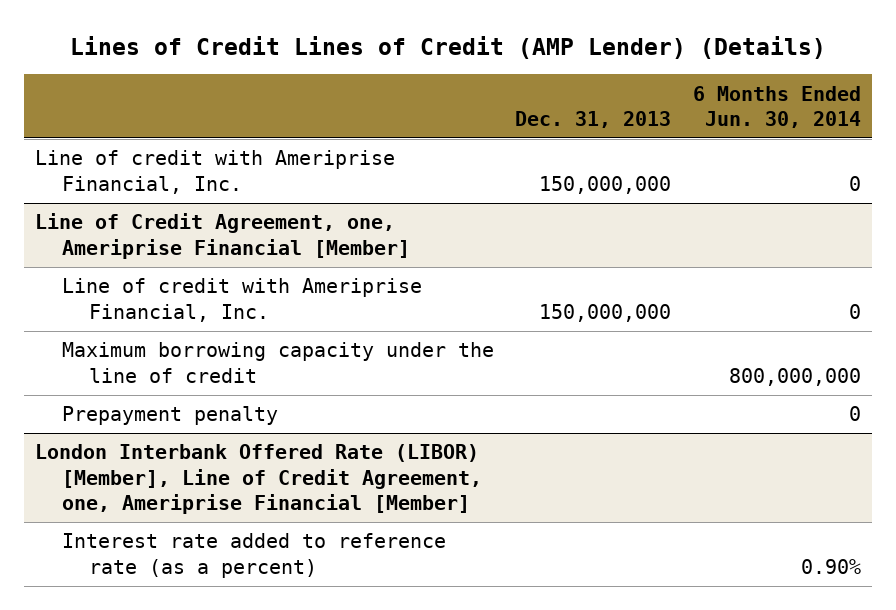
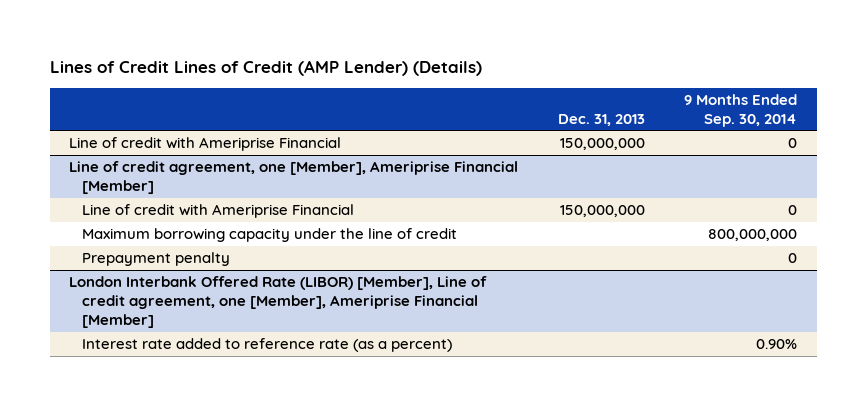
[693,85,862,128] 6 Months Ended Jun. 30, 2014 -> none
none -> [684,94,798,127] 9 Months Ended Sep. 30, 2014
[35,150,396,194] Line of credit with Ameriprise Financial, Inc. -> [69,137,342,152] Line of credit with Ameriprise Financial
[35,213,410,259] Line of Credit Agreement, one, Ameriprise Financial [Member] -> [69,161,519,195] Line of credit agreement, one [Member], Ameriprise Financial [Member]
[61,278,422,322] Line of credit with Ameriprise Financial, Inc. -> [81,204,354,219] Line of credit with Ameriprise Financial
[35,444,482,514] London Interbank Offered Rate (LIBOR) [Member], Line of Credit Agreement, one, Ameriprise Financial [Member] -> [69,276,488,328] London Interbank Offered Rate (LIBOR) [Member], Line of credit agreement, one [Member], Ameriprise Financial [Member]

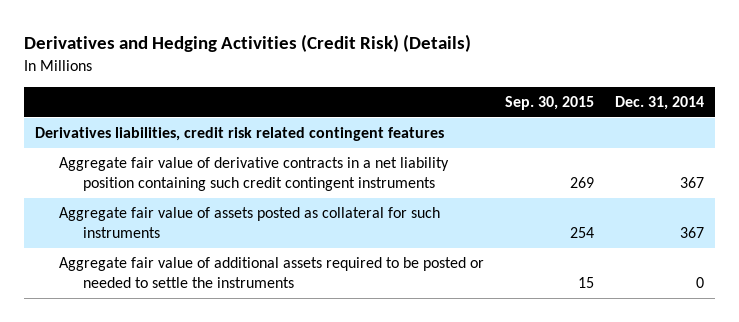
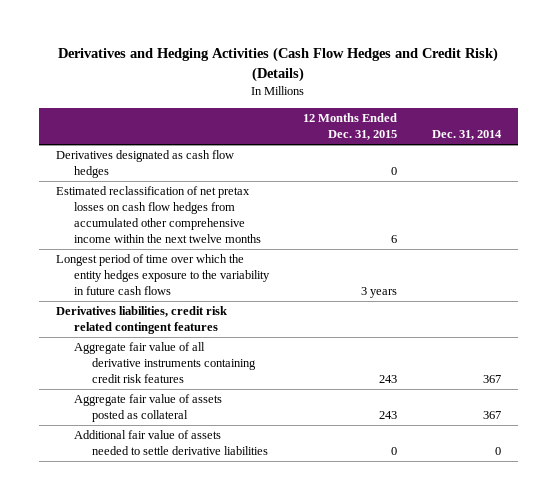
[23,33,471,52] Derivatives and Hedging Activities (Credit Risk) (Details) -> [58,47,499,83] Derivatives and Hedging Activities (Cash Flow Hedges and Credit Risk) (Details)
[504,96,594,111] Sep. 30, 2015 -> none
none -> [303,113,398,141] 12 Months Ended Dec. 31, 2015
none -> [55,150,234,179] Derivatives designated as cash flow hedges
none -> [55,186,262,243] Estimated reclassification of net pretax losses on cash flow hedges from accumulated other comprehensive income within the next twelve months
none -> [55,254,271,295] Longest period of time over which the entity hedges exposure to the variability in future cash flows
[58,157,449,191] Aggregate fair value of derivative contracts in a net liability position containing such credit contingent instruments -> [74,342,257,383] Aggregate fair value of all derivative instruments containing credit risk features
[58,207,440,238] Aggregate fair value of assets posted as collateral for such instruments -> [74,394,223,423] Aggregate fair value of assets posted as collateral
[58,257,484,288] Aggregate fair value of additional assets required to be posted or needed to settle the instruments -> [74,430,269,456] Additional fair value of assets needed to settle derivative liabilities

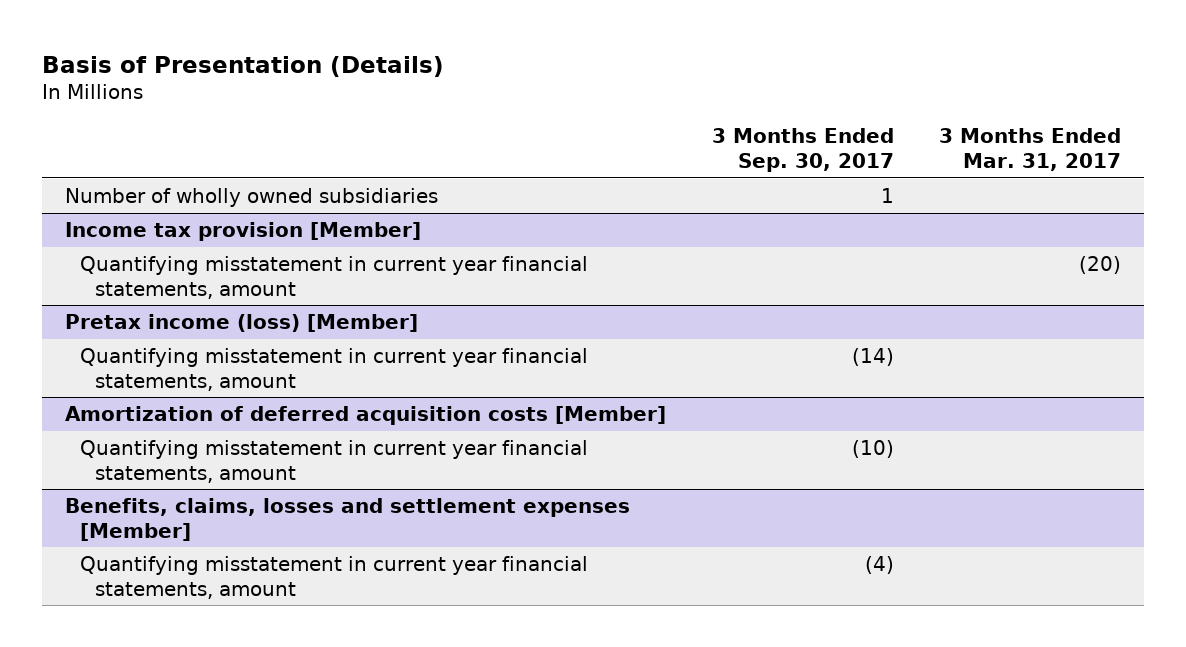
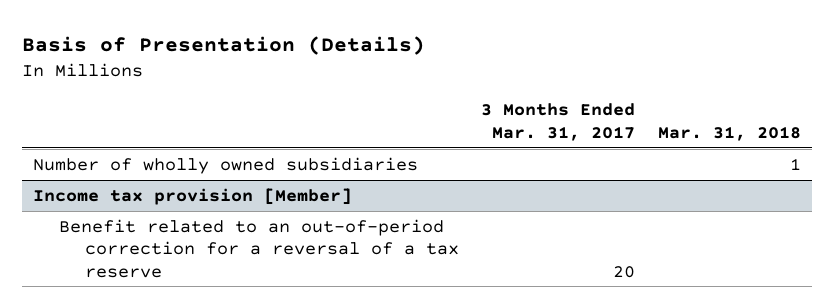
[711,128,894,173] 3 Months Ended Sep. 30, 2017 -> none
none -> [657,125,801,141] Mar. 31, 2018
[80,256,589,299] Quantifying misstatement in current year financial statements, amount -> none
[64,314,418,333] Pretax income (loss) [Member] -> none
[80,348,589,391] Quantifying misstatement in current year financial statements, amount -> none
[64,406,666,426] Amortization of deferred acquisition costs [Member] -> none
[80,440,589,483] Quantifying misstatement in current year financial statements, amount -> none
[64,498,630,541] Benefits, claims, losses and settlement expenses [Member] -> none
[80,556,589,599] Quantifying misstatement in current year financial statements, amount -> none
none -> [59,218,460,278] Benefit related to an out-of-period correction for a reversal of a tax reserve

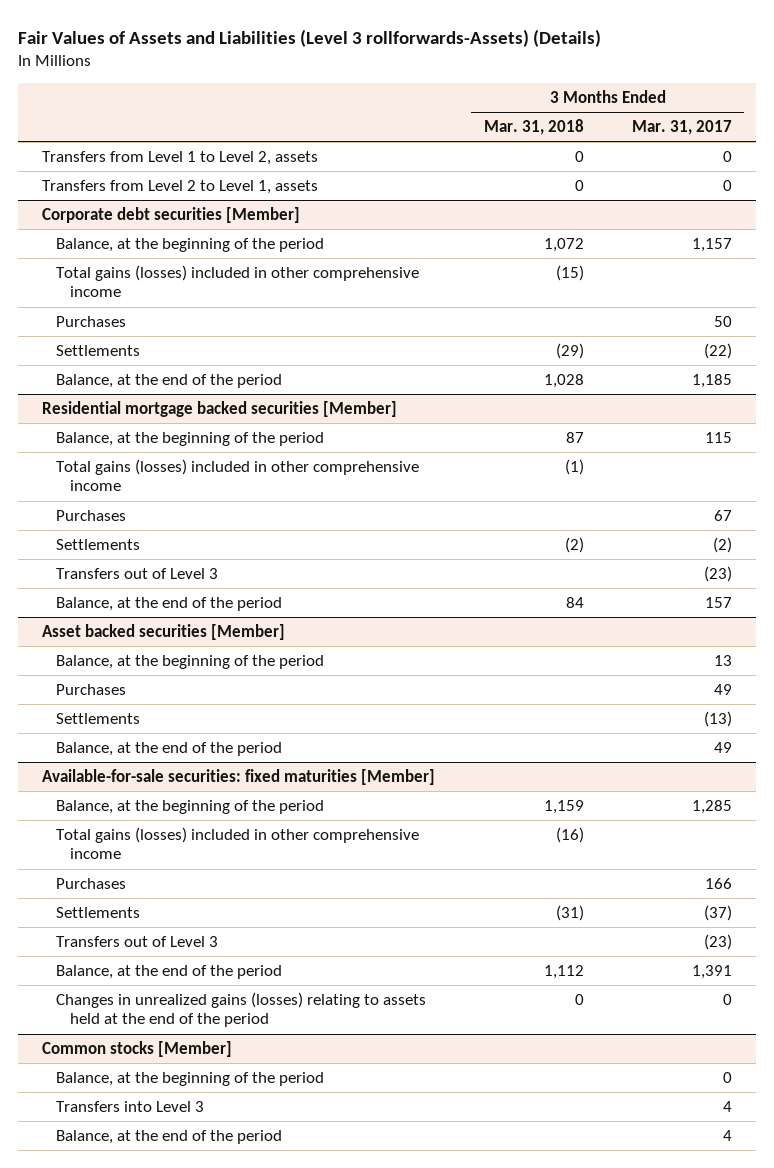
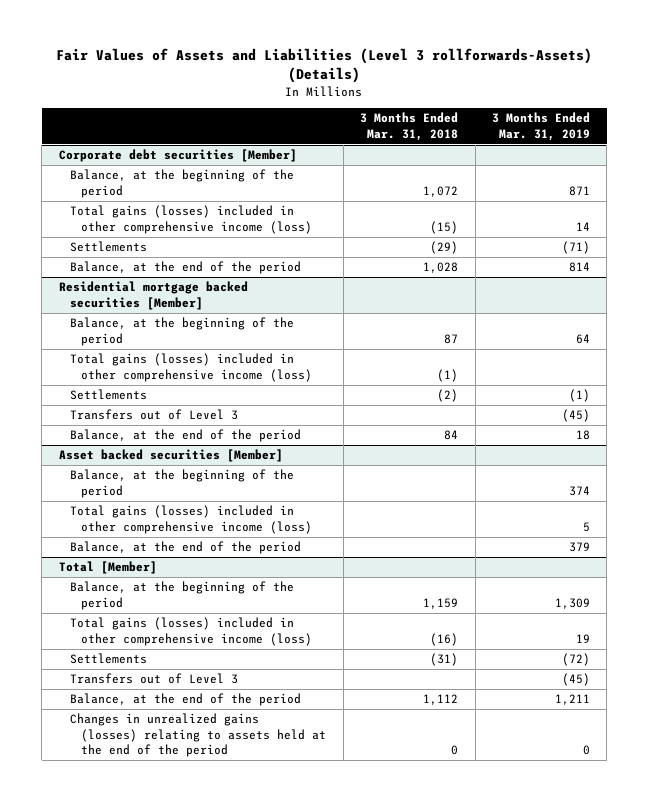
[632,120,733,136] Mar. 31, 2017 -> none
none -> [491,112,590,141] 3 Months Ended Mar. 31, 2019
[42,150,319,165] Transfers from Level 1 to Level 2, assets -> none
[42,179,319,194] Transfers from Level 2 to Level 1, assets -> none
[56,315,127,327] Purchases -> none
[56,264,420,298] Total gains (losses) included in other comprehensive income -> [69,205,313,234] Total gains (losses) included in other comprehensive income (loss)
[56,509,127,521] Purchases -> none
[56,458,420,492] Total gains (losses) included in other comprehensive income -> [69,353,313,382] Total gains (losses) included in other comprehensive income (loss)
[56,683,127,695] Purchases -> none
[56,712,141,724] Settlements -> none
none -> [69,505,313,534] Total gains (losses) included in other comprehensive income (loss)
[42,768,436,785] Available-for-sale securities: fixed maturities [Member] -> [58,561,157,575] Total [Member]
[56,877,127,889] Purchases -> none
[56,826,420,860] Total gains (losses) included in other comprehensive income -> [69,617,313,646] Total gains (losses) included in other comprehensive income (loss)
[42,1040,233,1057] Common stocks [Member] -> none
[56,1071,325,1086] Balance, at the beginning of the period -> none
[56,1100,205,1112] Transfers into Level 3 -> none
[56,1129,283,1144] Balance, at the end of the period -> none

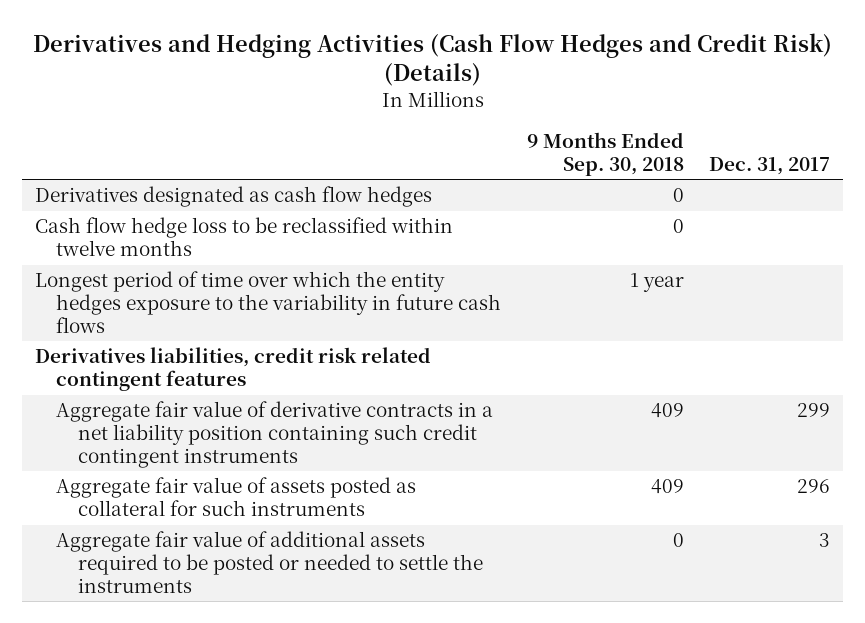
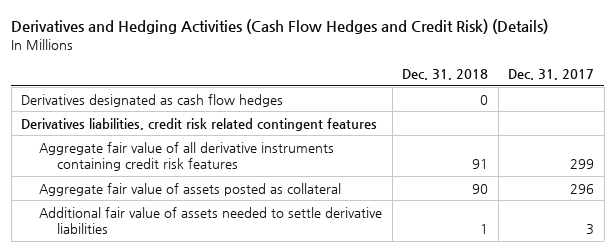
[526,132,684,176] 9 Months Ended Sep. 30, 2018 -> none
none -> [402,69,489,81] Dec. 31, 2018
[35,217,454,257] Cash flow hedge loss to be reclassified within twelve months -> none
[35,271,502,333] Longest period of time over which the entity hedges exposure to the variability in future cash flows -> none
[56,401,494,468] Aggregate fair value of derivative contracts in a net liability position containing such credit contingent instruments -> [39,141,335,171] Aggregate fair value of all derivative instruments containing credit risk features
[56,477,417,517] Aggregate fair value of assets posted as collateral for such instruments -> [39,182,342,196] Aggregate fair value of assets posted as collateral
[56,531,483,593] Aggregate fair value of additional assets required to be posted or needed to settle the instruments -> [39,206,383,234] Additional fair value of assets needed to settle derivative liabilities

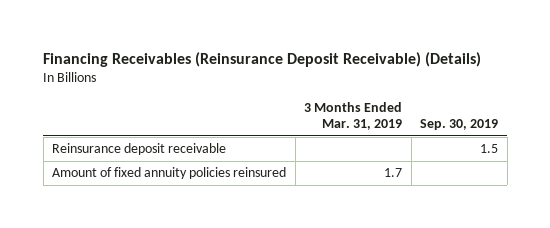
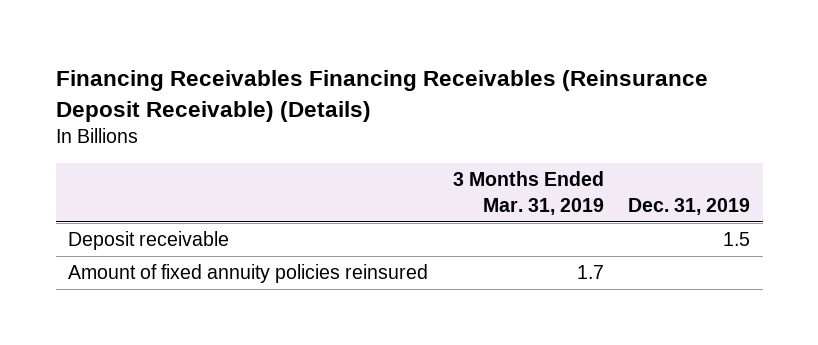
[43,52,482,68] Financing Receivables (Reinsurance Deposit Receivable) (Details) -> [55,70,708,122] Financing Receivables Financing Receivables (Reinsurance Deposit Receivable) (Details)
[420,119,499,131] Sep. 30, 2019 -> none
none -> [628,197,751,215] Dec. 31, 2019
[52,143,227,156] Reinsurance deposit receivable -> [67,231,229,251] Deposit receivable

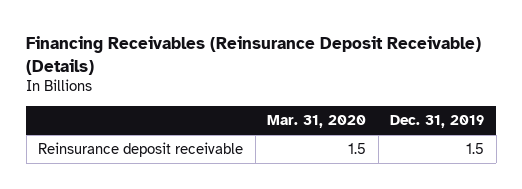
[55,70,708,122] Financing Receivables Financing Receivables (Reinsurance Deposit Receivable) (Details) -> [26,35,482,75] Financing Receivables (Reinsurance Deposit Receivable) (Details)
[452,171,604,215] 3 Months Ended Mar. 31, 2019 -> none
none -> [267,115,367,129] Mar. 31, 2020
[67,264,428,284] Amount of fixed annuity policies reinsured -> none
[67,231,229,251] Deposit receivable -> [38,142,244,158] Reinsurance deposit receivable

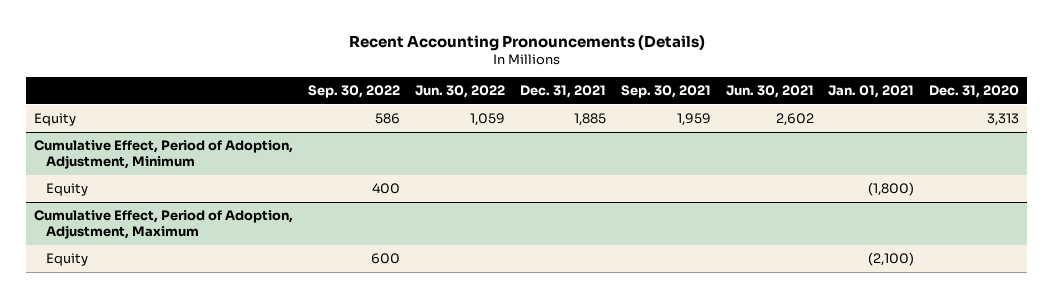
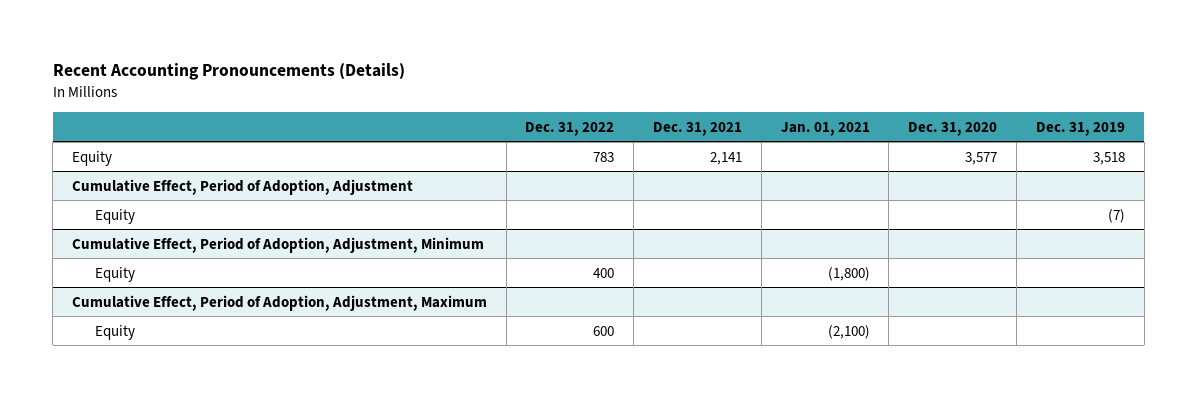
[307,85,400,99] Sep. 30, 2022 -> none
[414,85,505,99] Jun. 30, 2022 -> none
[620,85,711,99] Sep. 30, 2021 -> none
[725,85,814,99] Jun. 30, 2021 -> none
none -> [525,121,615,136] Dec. 31, 2022
none -> [1035,121,1125,136] Dec. 31, 2019
[573,113,606,127] 1,885 -> [710,151,743,165] 2,141
[987,113,1020,127] 3,313 -> [965,151,998,165] 3,577
none -> [71,178,413,195] Cumulative Effect, Period of Adoption, Adjustment
none -> [94,208,135,224] Equity

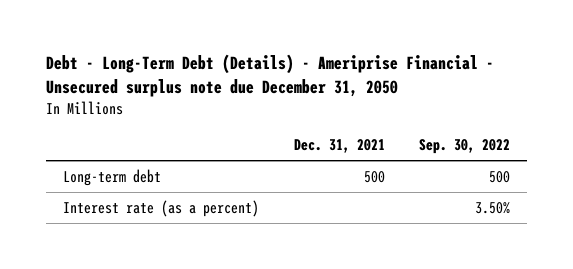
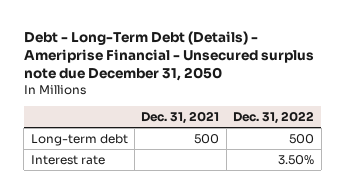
[419,139,511,155] Sep. 30, 2022 -> none
none -> [233,111,315,125] Dec. 31, 2022
[62,199,259,217] Interest rate (as a percent) -> [30,154,105,165] Interest rate

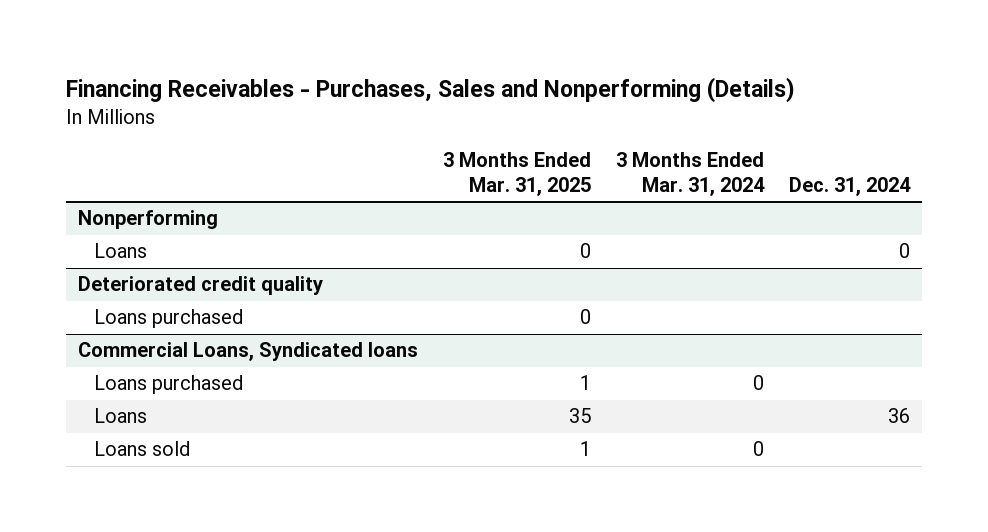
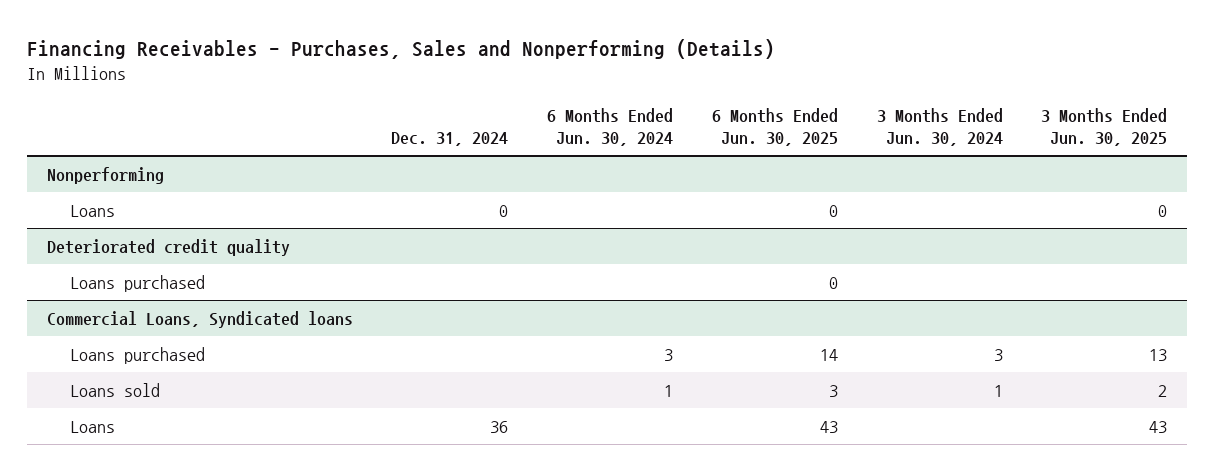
[443,152,592,196] 3 Months Ended Mar. 31, 2025 -> none
[615,152,765,196] 3 Months Ended Mar. 31, 2024 -> none
none -> [547,108,674,147] 6 Months Ended Jun. 30, 2024
none -> [711,108,838,147] 6 Months Ended Jun. 30, 2025
none -> [876,108,1003,147] 3 Months Ended Jun. 30, 2024
none -> [1041,108,1168,147] 3 Months Ended Jun. 30, 2025
[93,408,147,424] Loans -> [69,420,115,433] Loans

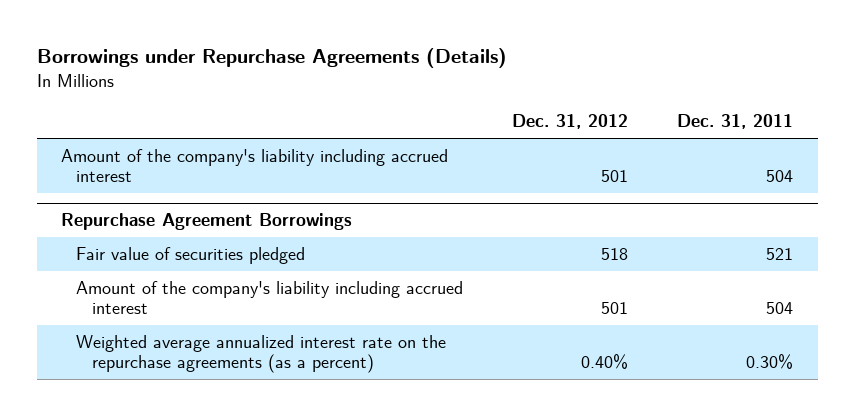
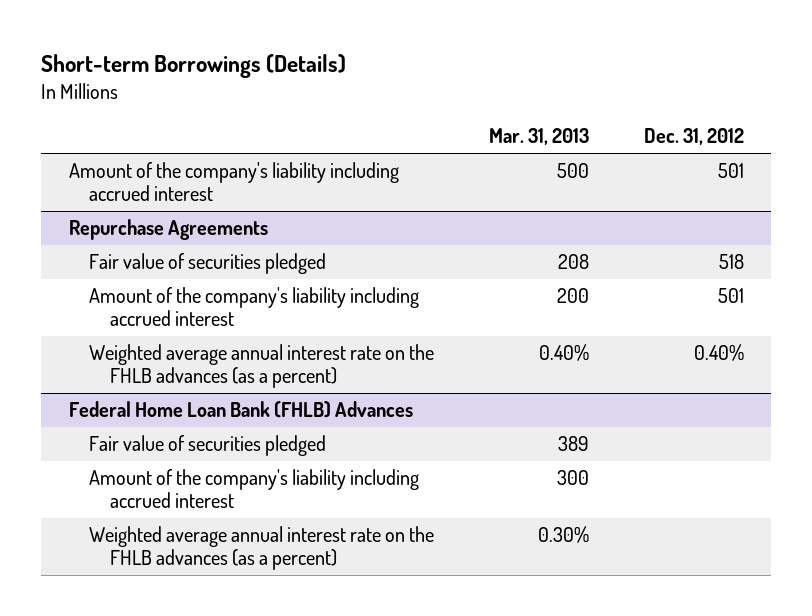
[36,48,507,69] Borrowings under Repurchase Agreements (Details) -> [41,54,347,79] Short-term Borrowings (Details)
[677,114,794,130] Dec. 31, 2011 -> none
none -> [489,128,590,146] Mar. 31, 2013
[61,213,353,231] Repurchase Agreement Borrowings -> [68,219,268,241] Repurchase Agreements
[76,335,447,374] Weighted average annualized interest rate on the repurchase agreements (as a percent) -> [89,344,435,389] Weighted average annual interest rate on the FHLB advances (as a percent)
none -> [68,401,413,419] Federal Home Loan Bank (FHLB) Advances
none -> [89,435,327,457] Fair value of securities pledged
none -> [89,469,420,509] Amount of the company's liability including accrued interest
none -> [89,526,435,571] Weighted average annual interest rate on the FHLB advances (as a percent)

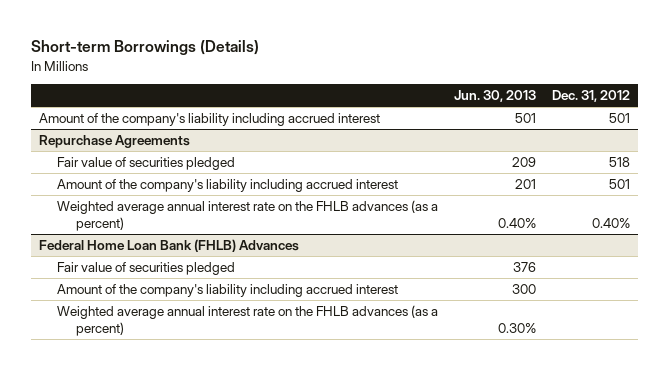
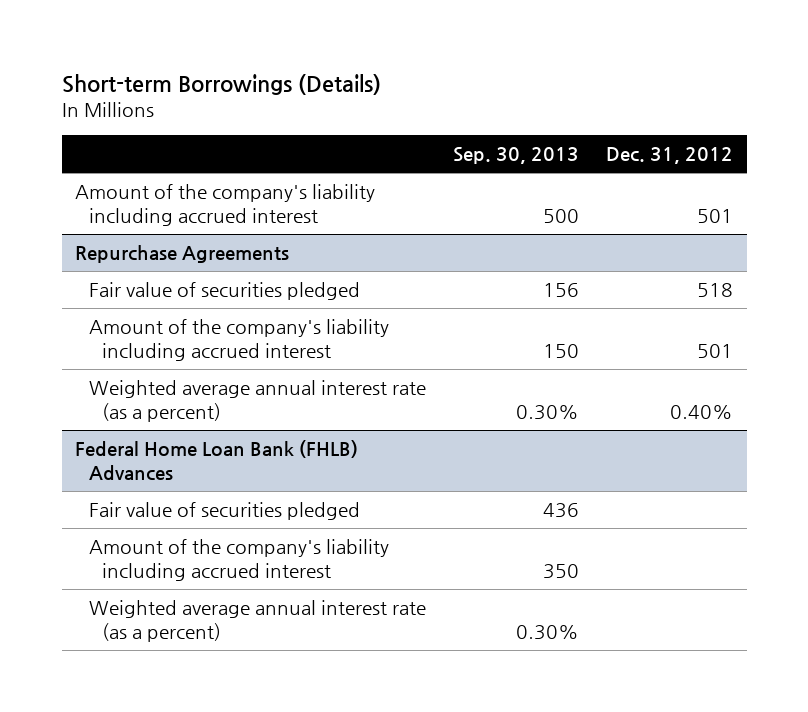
[454,90,537,103] Jun. 30, 2013 -> none
none -> [452,147,579,165] Sep. 30, 2013
[57,199,439,232] Weighted average annual interest rate on the FHLB advances (as a percent) -> [88,380,426,422] Weighted average annual interest rate (as a percent)
[57,304,439,337] Weighted average annual interest rate on the FHLB advances (as a percent) -> [88,600,426,642] Weighted average annual interest rate (as a percent)

